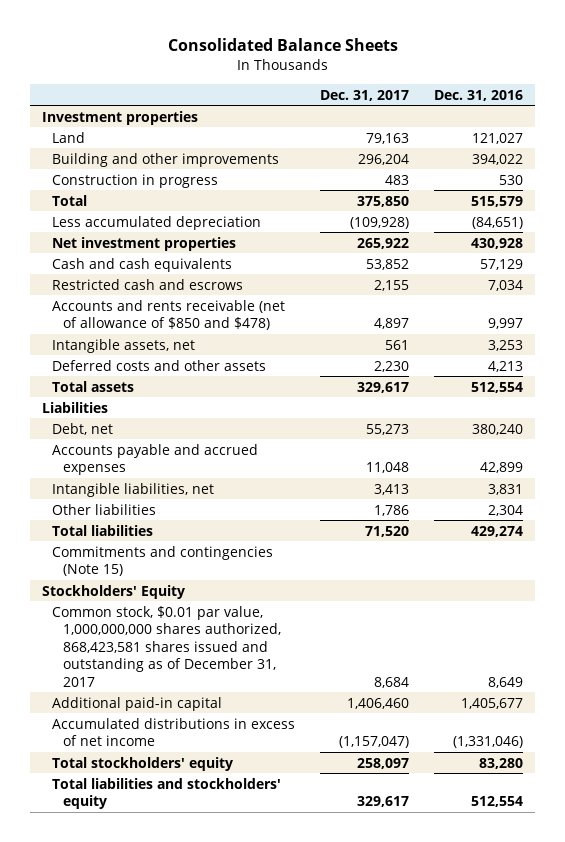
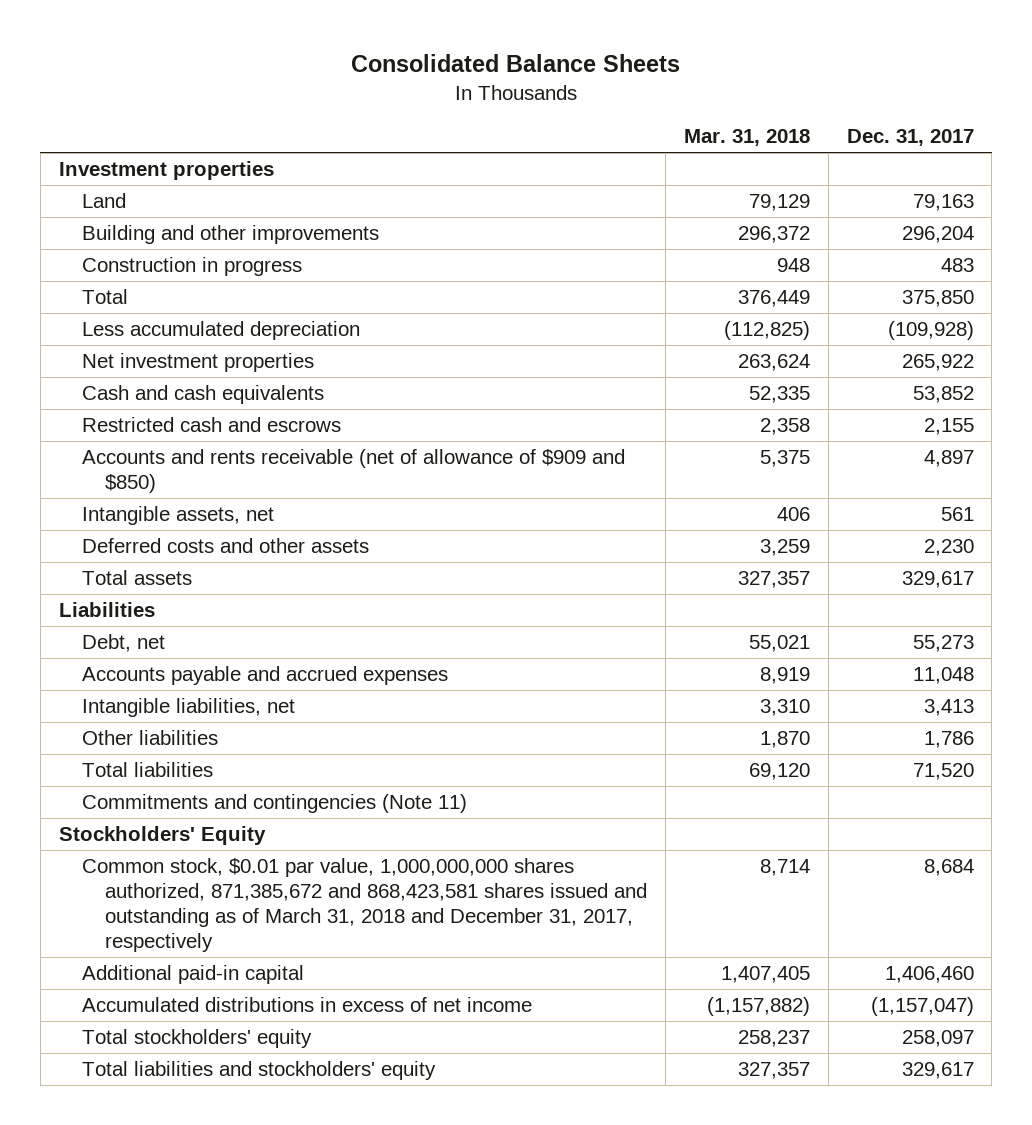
[434,89,524,101] Dec. 31, 2016 -> none
none -> [684,129,811,147] Mar. 31, 2018
[52,299,286,331] Accounts and rents receivable (net of allowance of $850 and $478) -> [82,448,626,494] Accounts and rents receivable (net of allowance of $909 and $850)
[52,545,274,577] Commitments and contingencies (Note 15) -> [82,793,468,813] Commitments and contingencies (Note 11)
[52,605,282,687] Common stock, $0.01 par value, 1,000,000,000 shares authorized, 868,423,581 shares issued and outstanding as of December 31, 2017 -> [82,857,648,953] Common stock, $0.01 par value, 1,000,000,000 shares authorized, 871,385,672 and 868,423,581 shares issued and outstanding as of March 31, 2018 and December 31, 2017, respectively

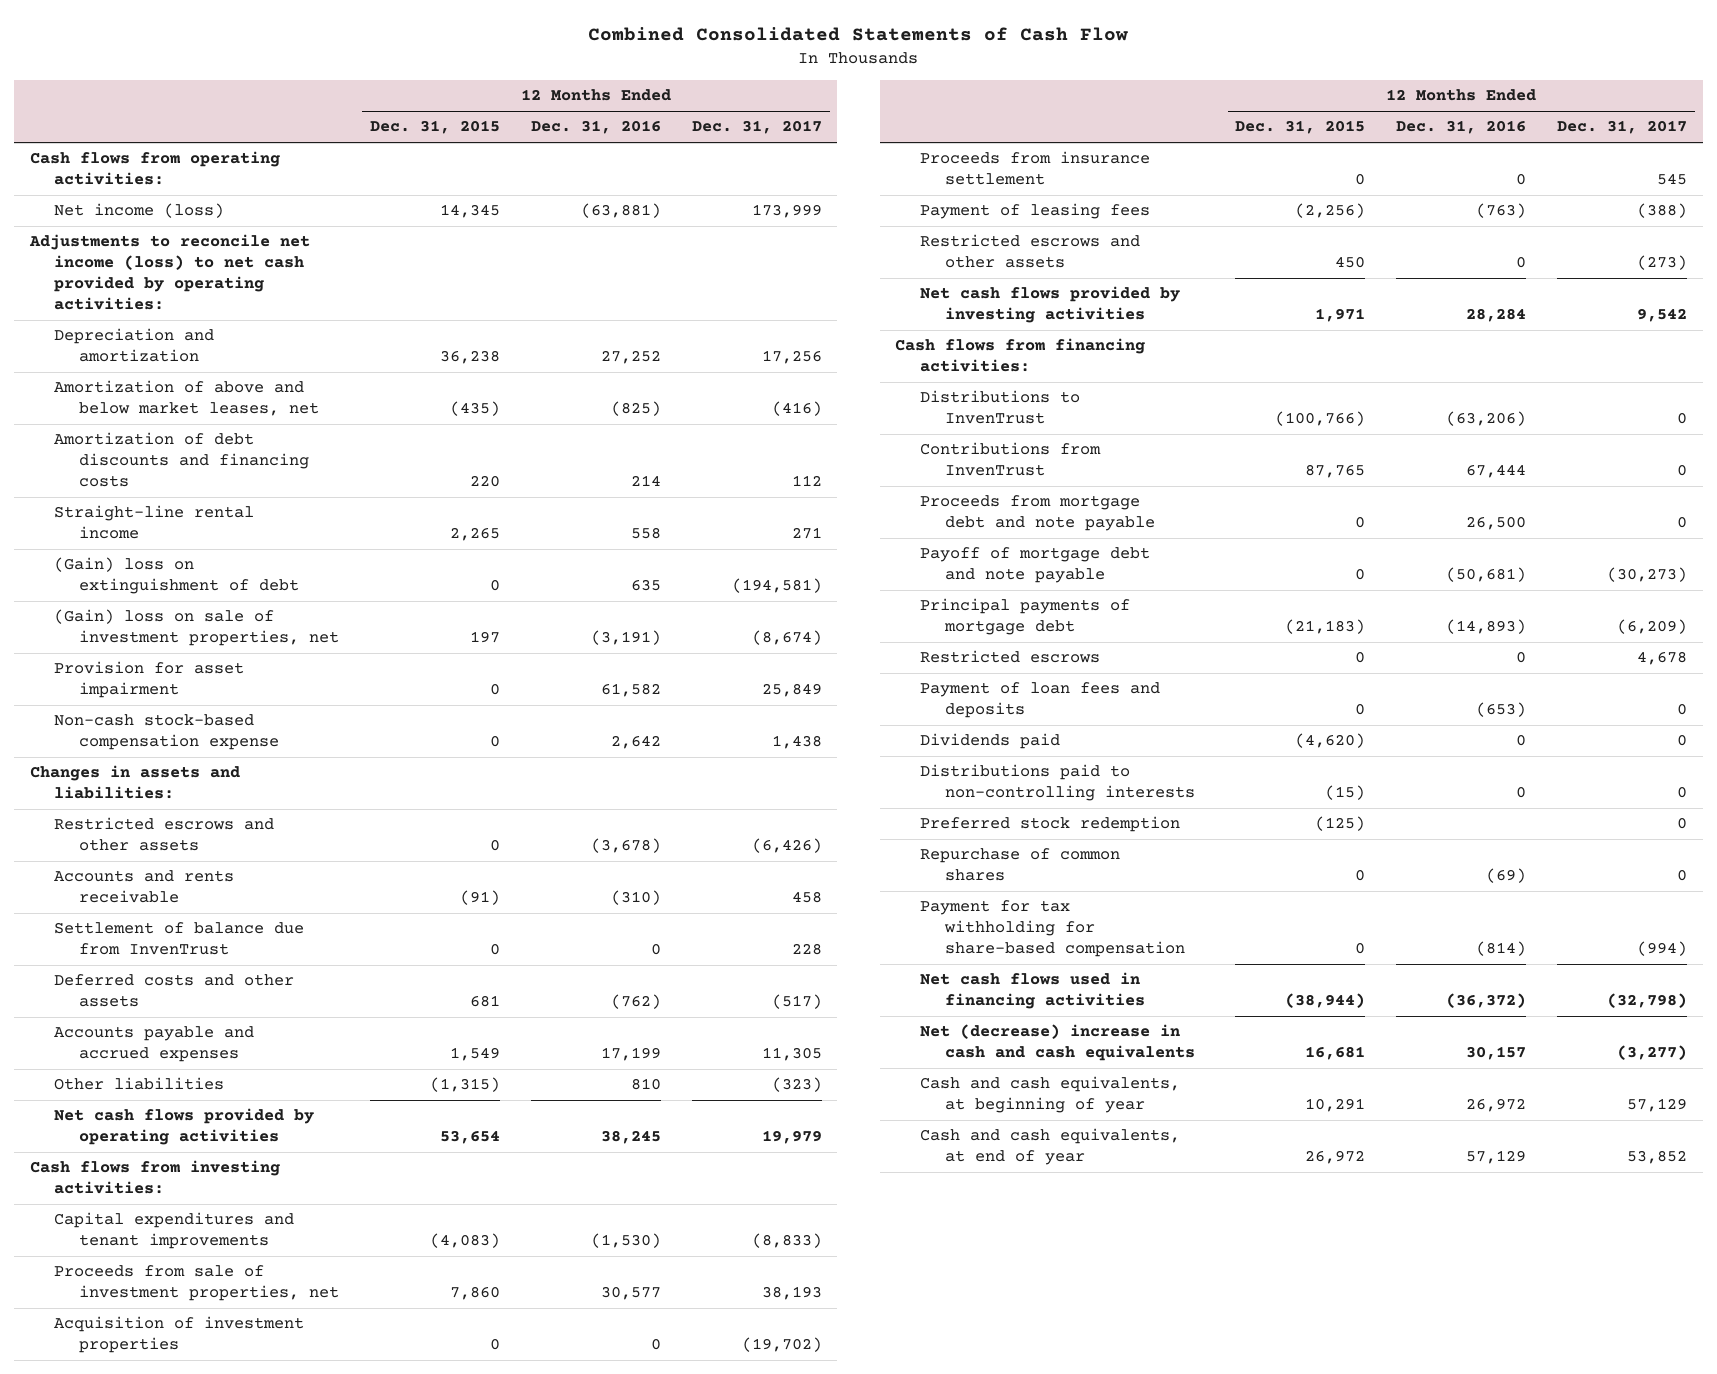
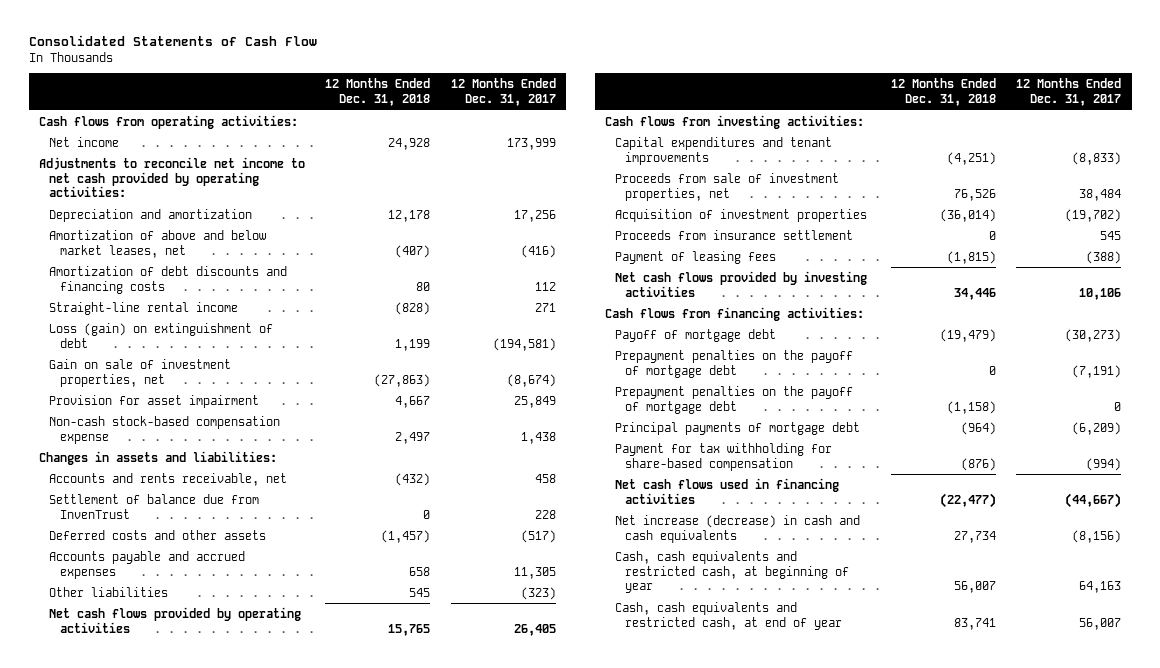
[588,27,1129,42] Combined Consolidated Statements of Cash Flow -> [28,35,317,47] Consolidated Statements of Cash Flow
[369,120,500,135] Dec. 31, 2015 -> none
[530,120,661,135] Dec. 31, 2016 -> none
none -> [325,78,431,106] 12 Months Ended Dec. 31, 2018
[54,203,225,219] Net income (loss) -> [49,136,120,147] Net income
[28,234,310,311] Adjustments to reconcile net income (loss) to net cash provided by operating activities: -> [38,156,305,198] Adjustments to reconcile net income to net cash provided by operating activities:
[54,557,300,595] (Gain) loss on extinguishment of debt -> [49,322,274,348] Loss (gain) on extinguishment of debt
[54,609,340,647] (Gain) loss on sale of investment properties, net -> [49,358,232,387] Gain on sale of investment properties, net
[54,817,275,852] Restricted escrows and other assets -> none
[54,870,235,904] Accounts and rents receivable -> [49,472,288,486] Accounts and rents receivable, net
[761,1130,822,1145] 19,979 -> [513,623,556,636] 26,405
[761,1286,822,1301] 38,193 -> [1079,188,1122,201] 38,484
[919,234,1140,269] Restricted escrows and other assets -> none
[1637,308,1688,323] 9,542 -> [1079,287,1122,300] 10,106
[919,390,1080,425] Distributions to InvenTrust -> none
[919,442,1101,477] Contributions from InvenTrust -> none
[919,495,1155,532] Proceeds from mortgage debt and note payable -> none
[919,547,1150,584] Payoff of mortgage debt and note payable -> [615,328,777,342] Payoff of mortgage debt
none -> [615,349,854,378] Prepayment penalties on the payoff of mortgage debt
none -> [615,385,854,414] Prepayment penalties on the payoff of mortgage debt
[919,650,1100,664] Restricted escrows -> none
[919,682,1160,719] Payment of loan fees and deposits -> none
[919,733,1060,750] Dividends paid -> none
[919,764,1195,802] Distributions paid to non-controlling interests -> none
[919,816,1180,833] Preferred stock redemption -> none
[919,848,1120,882] Repurchase of common shares -> none
[1607,993,1688,1009] (32,798) -> [1065,492,1122,508] (44,667)
[919,1024,1195,1062] Net (decrease) increase in cash and cash equivalents -> [615,514,861,543] Net increase (decrease) in cash and cash equivalents
[1617,1045,1688,1061] (3,277) -> [1072,529,1122,543] (8,156)
[919,1076,1180,1114] Cash and cash equivalents, at beginning of year -> [615,550,850,594] Cash, cash equivalents and restricted cash, at beginning of year
[1627,1098,1688,1113] 57,129 -> [1079,581,1122,594] 64,163
[919,1128,1180,1166] Cash and cash equivalents, at end of year -> [615,601,843,630] Cash, cash equivalents and restricted cash, at end of year
[1627,1150,1688,1165] 53,852 -> [1079,617,1122,630] 56,007

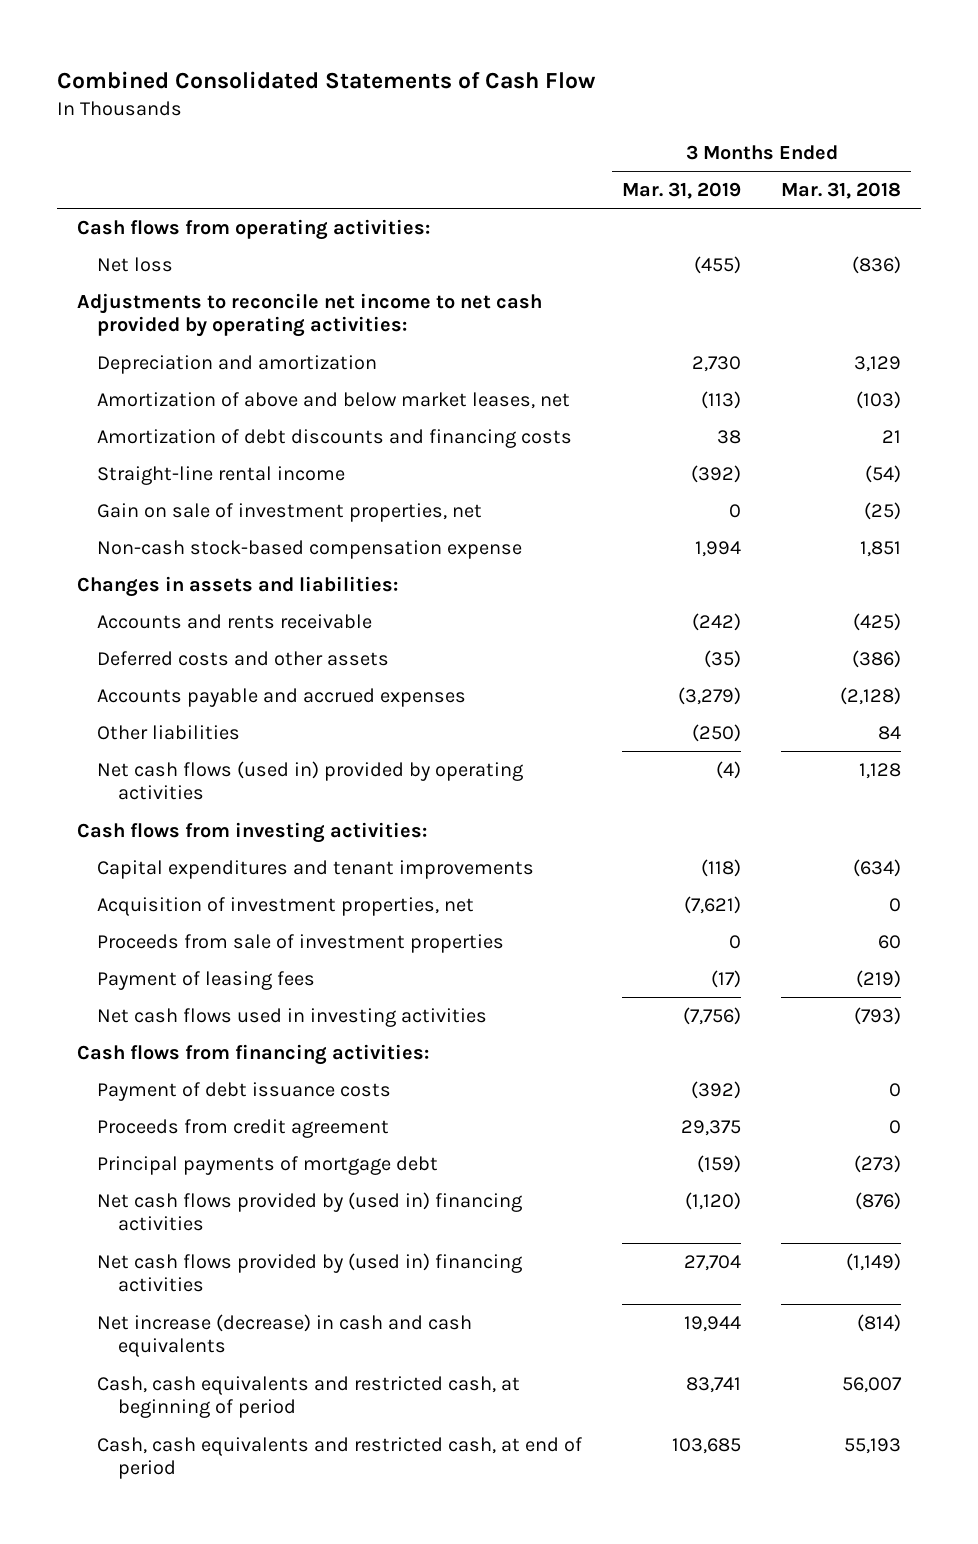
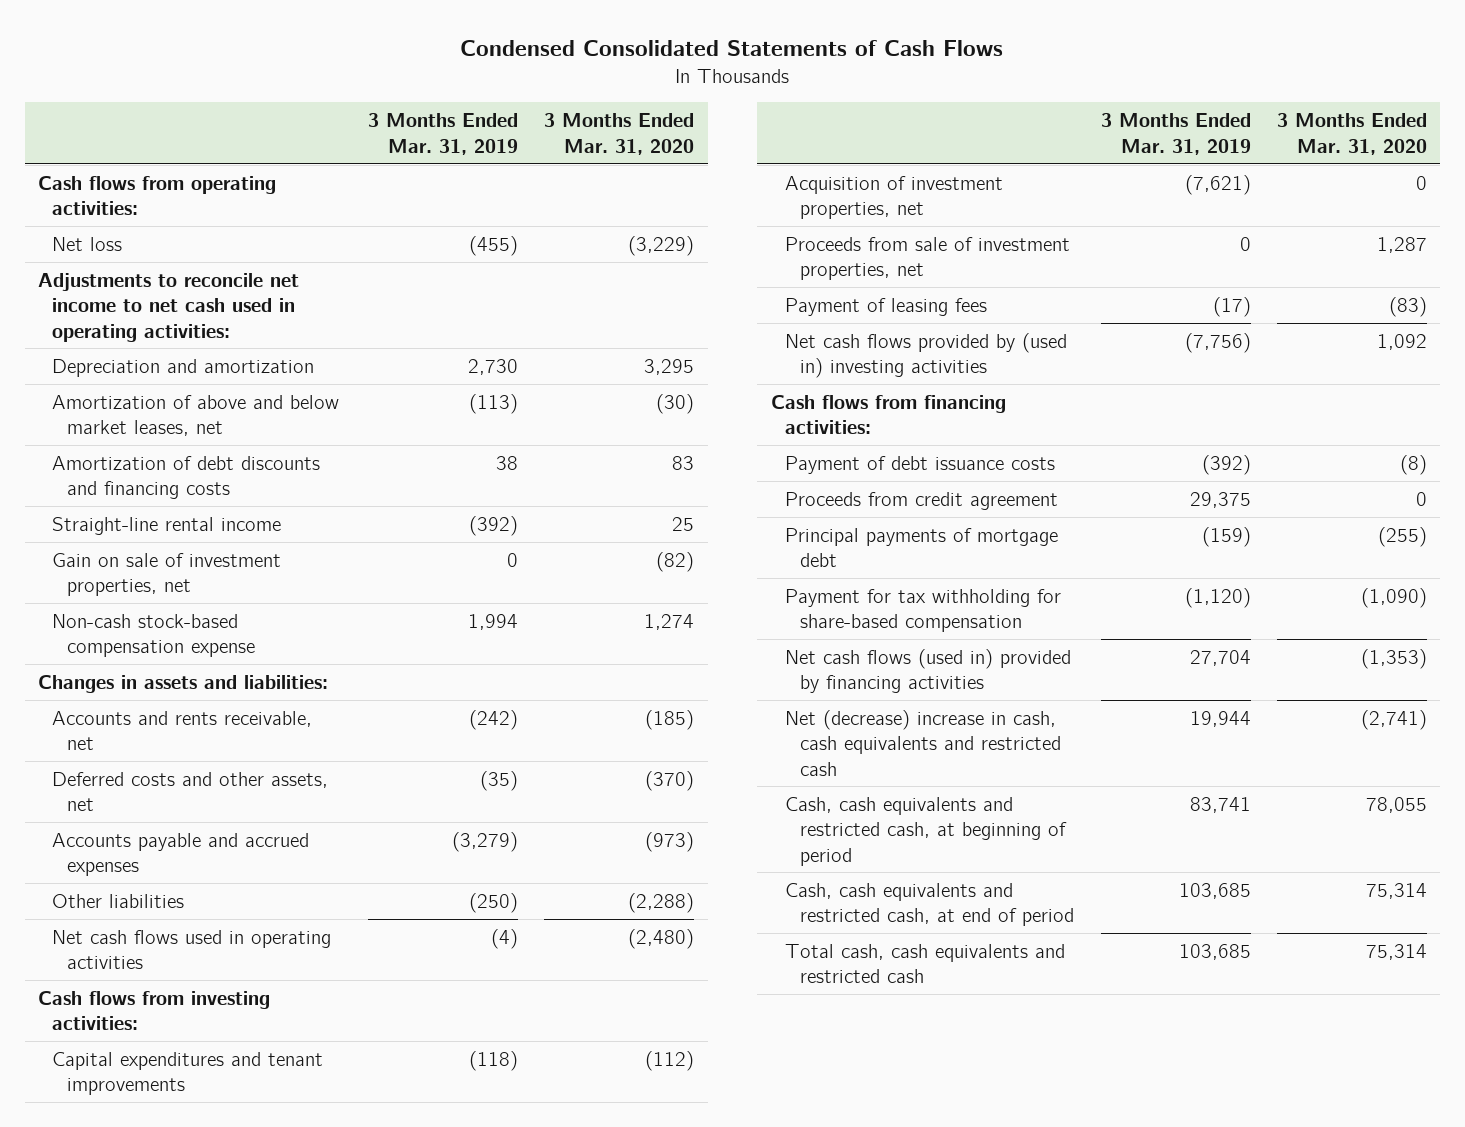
[57,70,597,89] Combined Consolidated Statements of Cash Flow -> [460,39,1004,56] Condensed Consolidated Statements of Cash Flows
[781,182,902,200] Mar. 31, 2018 -> none
none -> [544,113,695,155] 3 Months Ended Mar. 31, 2020
[77,292,543,338] Adjustments to reconcile net income to net cash provided by operating activities: -> [37,272,299,342] Adjustments to reconcile net income to net cash used in operating activities:
[97,613,373,629] Accounts and rents receivable -> [52,710,313,751] Accounts and rents receivable, net
[97,650,390,666] Deferred costs and other assets -> [52,771,329,812] Deferred costs and other assets, net
[97,760,524,801] Net cash flows (used in) provided by operating activities -> [52,929,332,970] Net cash flows used in operating activities
[97,933,505,953] Proceeds from sale of investment properties -> [785,236,1071,281] Proceeds from sale of investment properties, net
[97,1007,488,1027] Net cash flows used in investing activities -> [785,332,1068,379] Net cash flows provided by (used in) investing activities
[97,1191,523,1232] Net cash flows provided by (used in) financing activities -> [785,588,1062,633] Payment for tax withholding for share-based compensation
[97,1252,523,1293] Net cash flows provided by (used in) financing activities -> [785,648,1072,694] Net cash flows (used in) provided by financing activities
[97,1313,473,1358] Net increase (decrease) in cash and cash equivalents -> [785,709,1062,776] Net (decrease) increase in cash, cash equivalents and restricted cash
none -> [785,943,1066,984] Total cash, cash equivalents and restricted cash

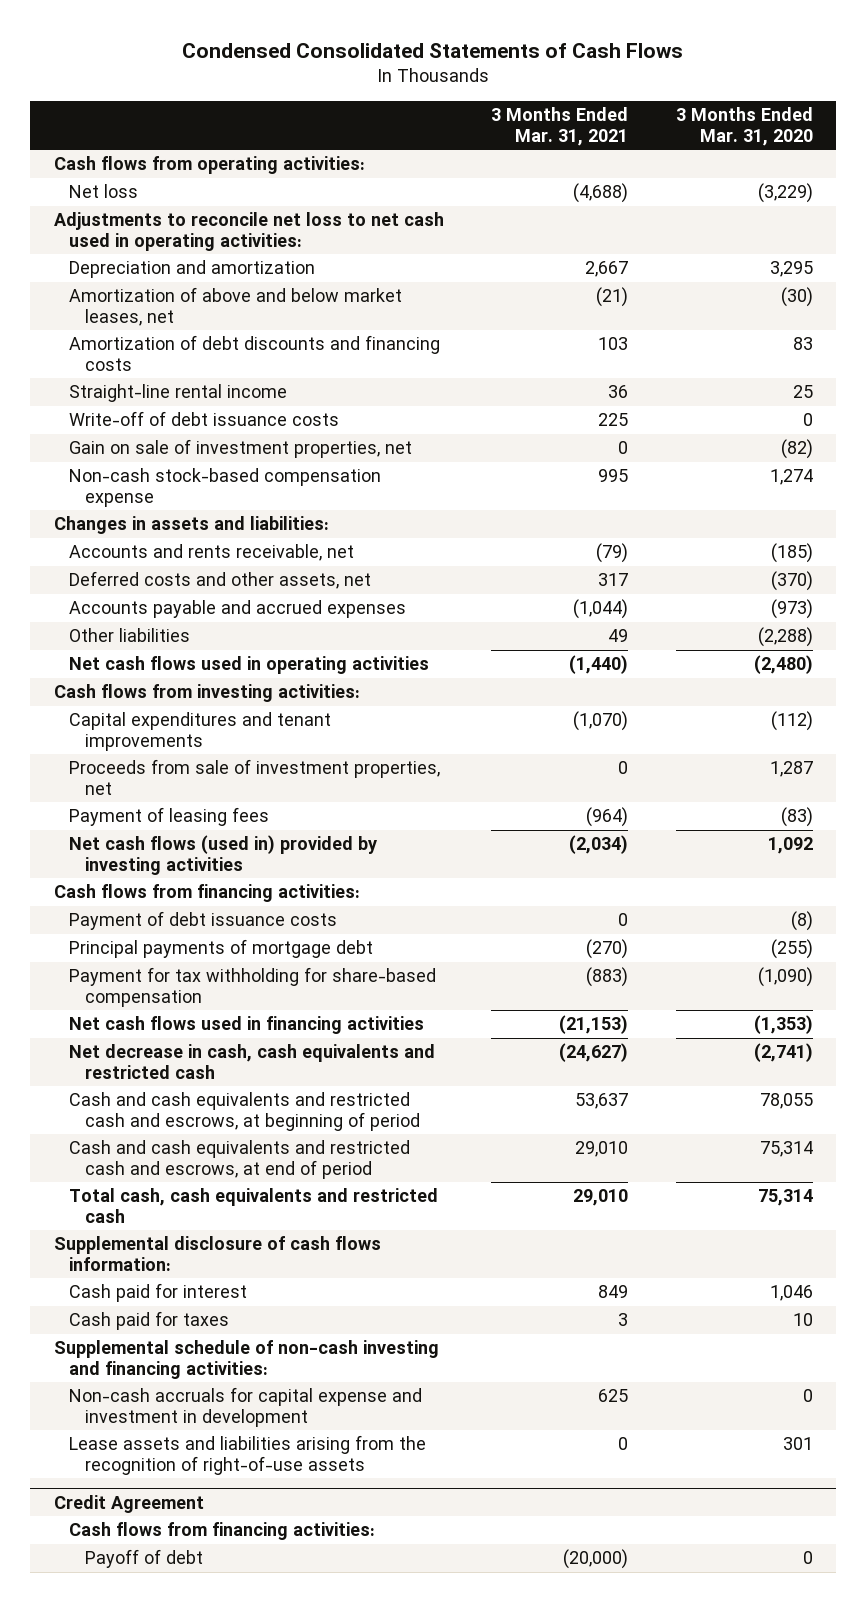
[367,113,518,155] 3 Months Ended Mar. 31, 2019 -> none
none -> [491,106,629,146] 3 Months Ended Mar. 31, 2021
[37,272,299,342] Adjustments to reconcile net income to net cash used in operating activities: -> [53,212,444,252] Adjustments to reconcile net loss to net cash used in operating activities:
none -> [69,411,340,427] Write-off of debt issuance costs
[785,175,1004,220] Acquisition of investment properties, net -> none
[785,332,1068,379] Net cash flows provided by (used in) investing activities -> [69,835,378,876] Net cash flows (used in) provided by investing activities
[785,491,1059,510] Proceeds from credit agreement -> none
[785,648,1072,694] Net cash flows (used in) provided by financing activities -> [69,1016,425,1035] Net cash flows used in financing activities
[785,709,1062,776] Net (decrease) increase in cash, cash equivalents and restricted cash -> [69,1044,436,1080] Net decrease in cash, cash equivalents and restricted cash
[785,796,1068,866] Cash, cash equivalents and restricted cash, at beginning of period -> [69,1092,421,1132] Cash and cash equivalents and restricted cash and escrows, at beginning of period
[785,882,1075,927] Cash, cash equivalents and restricted cash, at end of period -> [69,1140,411,1180] Cash and cash equivalents and restricted cash and escrows, at end of period
none -> [53,1236,381,1272] Supplemental disclosure of cash flows information:
none -> [69,1283,248,1303] Cash paid for interest
none -> [69,1311,230,1331] Cash paid for taxes
none -> [53,1340,439,1380] Supplemental schedule of non-cash investing and financing activities:
none -> [69,1387,423,1428] Non-cash accruals for capital expense and investment in development
none -> [69,1435,427,1476] Lease assets and liabilities arising from the recognition of right-of-use assets
none -> [53,1494,204,1513] Credit Agreement
none -> [69,1522,376,1541] Cash flows from financing activities:
none -> [85,1549,204,1569] Payoff of debt

